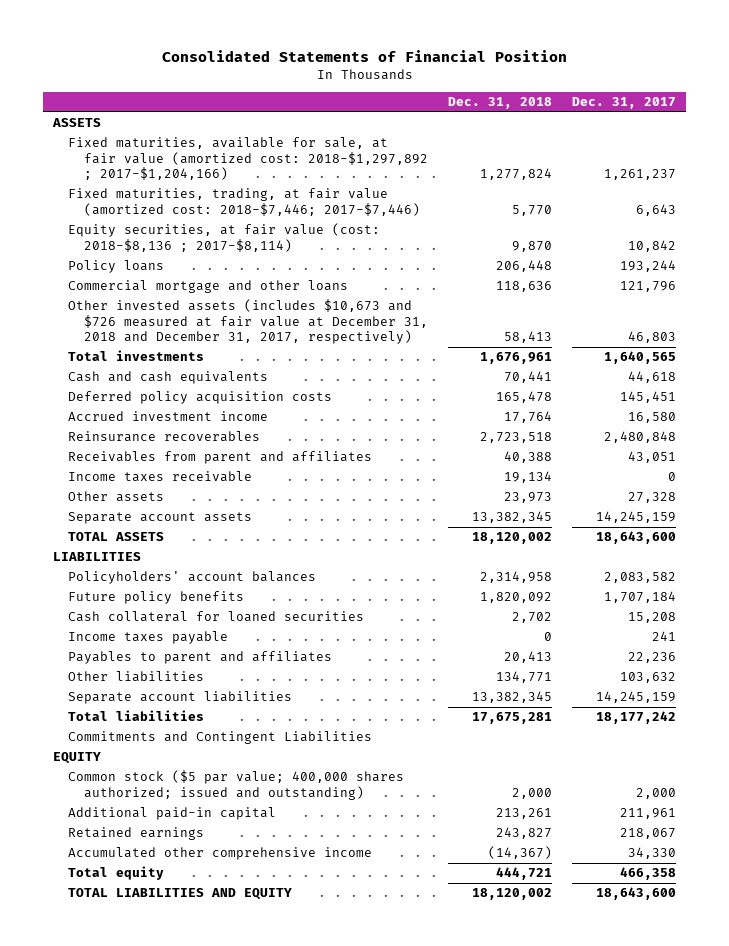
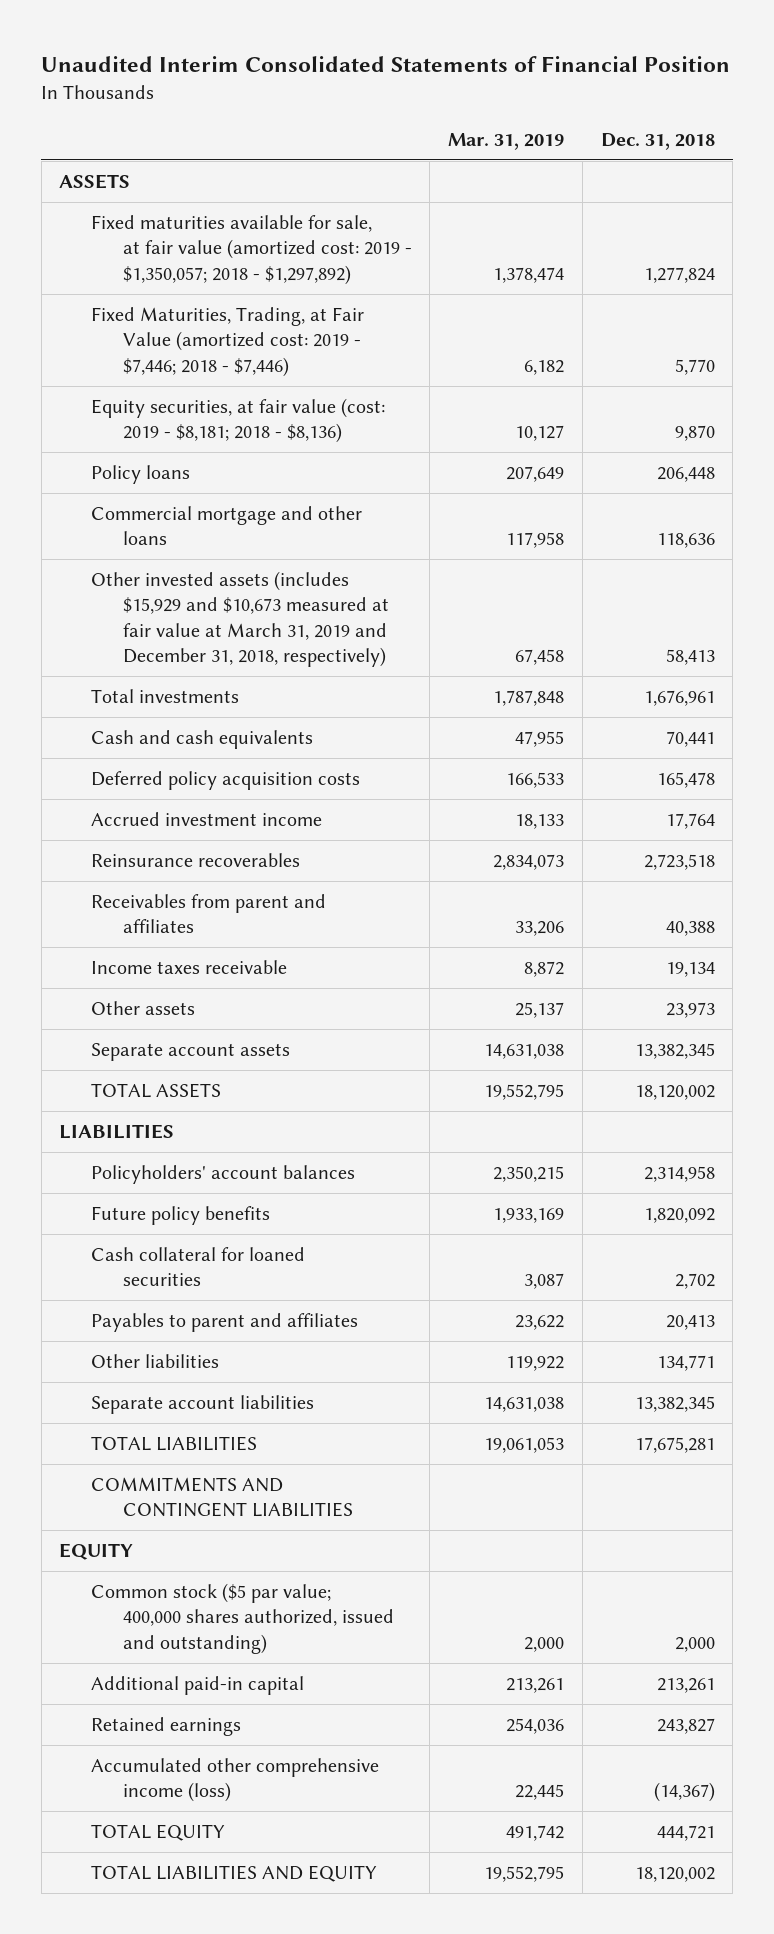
[161,50,567,63] Consolidated Statements of Financial Position -> [41,55,731,72] Unaudited Interim Consolidated Statements of Financial Position
[572,96,677,109] Dec. 31, 2017 -> none
none -> [448,132,565,150] Mar. 31, 2019
[68,137,428,181] Fixed maturities, available for sale, at fair value (amortized cost: 2018-$1,297,892 ; 2017-$1,204,166) -> [90,214,412,285] Fixed maturities available for sale, at fair value (amortized cost: 2019 - $1,350,057; 2018 - $1,297,892)
[68,188,420,216] Fixed maturities, trading, at fair value (amortized cost: 2018-$7,446; 2017-$7,446) -> [90,306,364,377] Fixed Maturities, Trading, at Fair Value (amortized cost: 2019 - $7,446; 2018 - $7,446)
[68,223,381,252] Equity securities, at fair value (cost: 2018-$8,136 ; 2017-$8,114) -> [90,397,385,444] Equity securities, at fair value (cost: 2019 - $8,181; 2018 - $8,136)
[68,299,428,345] Other invested assets (includes $10,673 and $726 measured at fair value at December 31, 2018 and December 31, 2017, respectively) -> [90,570,389,668] Other invested assets (includes $15,929 and $10,673 measured at fair value at March 31, 2019 and December 31, 2018, respectively)
[68,631,229,645] Income taxes payable -> none
[68,710,205,722] Total liabilities -> [90,1435,257,1451] TOTAL LIABILITIES
[68,731,373,745] Commitments and Contingent Liabilities -> [90,1476,353,1518] COMMITMENTS AND CONTINGENT LIABILITIES
[68,770,405,800] Common stock ($5 par value; 400,000 shares authorized; issued and outstanding) -> [90,1582,394,1654] Common stock ($5 par value; 400,000 shares authorized, issued and outstanding)
[68,847,373,861] Accumulated other comprehensive income -> [90,1757,379,1803] Accumulated other comprehensive income (loss)
[68,866,165,881] Total equity -> [90,1823,225,1841] TOTAL EQUITY

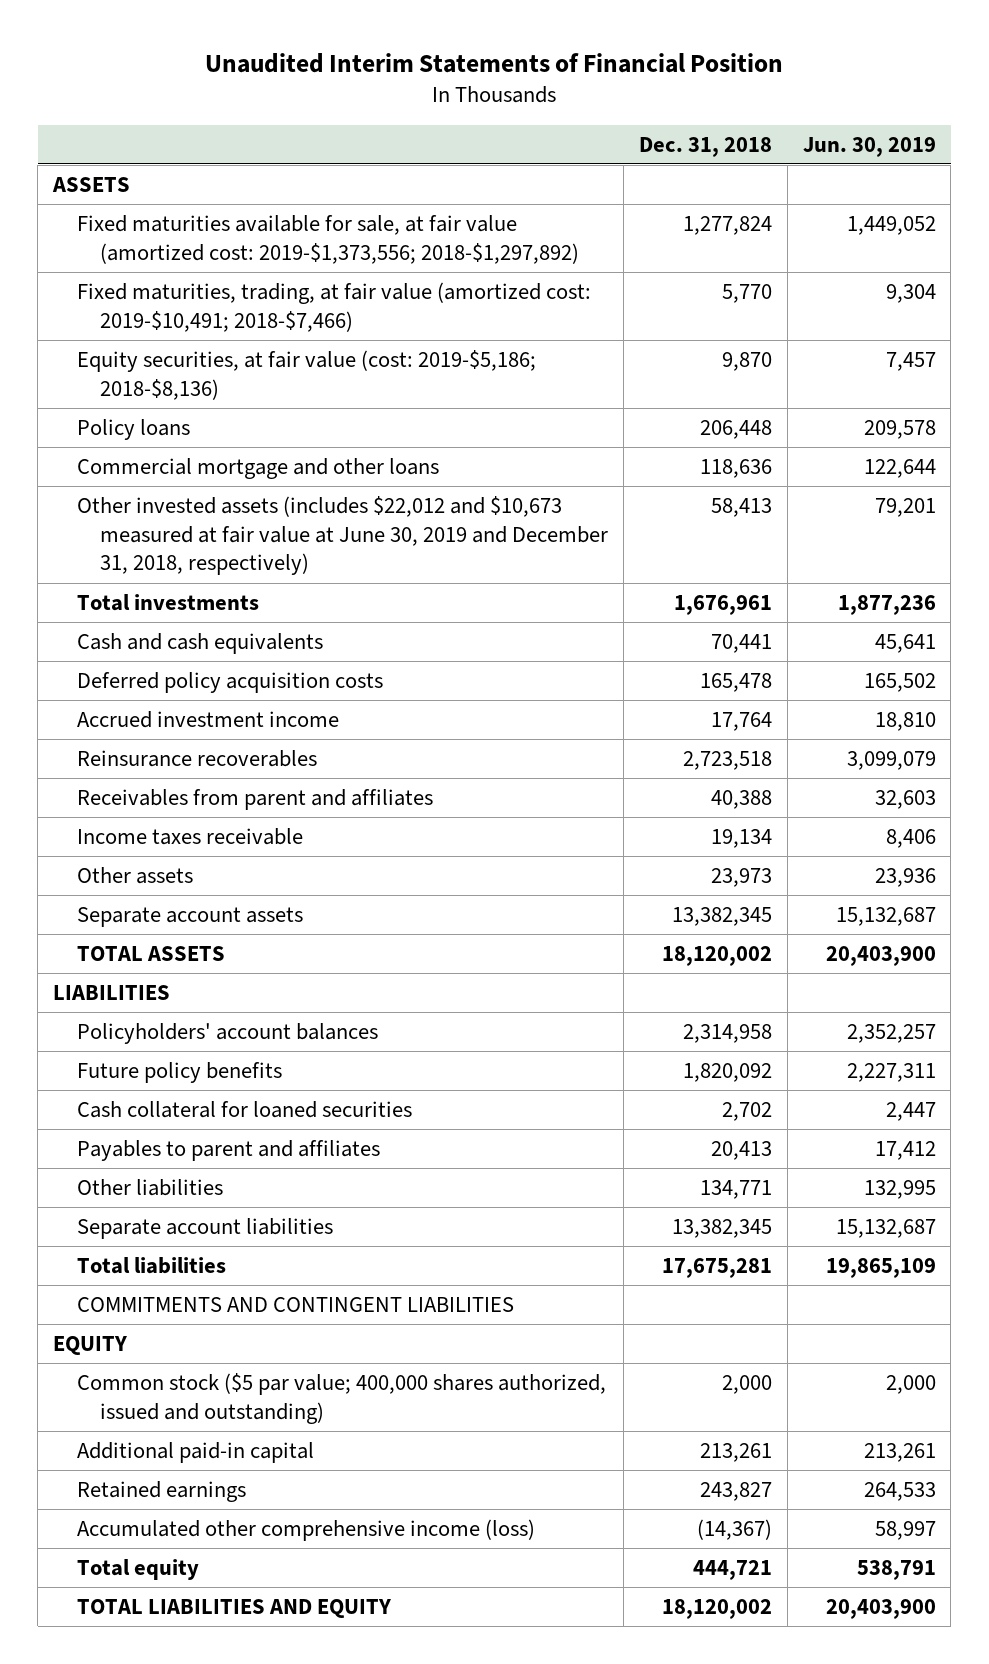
[41,55,731,72] Unaudited Interim Consolidated Statements of Financial Position -> [205,53,784,74] Unaudited Interim Statements of Financial Position
[448,132,565,150] Mar. 31, 2019 -> none
none -> [802,136,936,157] Jun. 30, 2019
[90,214,412,285] Fixed maturities available for sale, at fair value (amortized cost: 2019 - $1,350,057; 2018 - $1,297,892) -> [76,214,580,264] Fixed maturities available for sale, at fair value (amortized cost: 2019-$1,373,556; 2018-$1,297,892)
[90,306,364,377] Fixed Maturities, Trading, at Fair Value (amortized cost: 2019 - $7,446; 2018 - $7,446) -> [76,281,591,332] Fixed maturities, trading, at fair value (amortized cost: 2019-$10,491; 2018-$7,466)
[90,397,385,444] Equity securities, at fair value (cost: 2019 - $8,181; 2018 - $8,136) -> [76,349,536,400] Equity securities, at fair value (cost: 2019-$5,186; 2018-$8,136)
[90,570,389,668] Other invested assets (includes $15,929 and $10,673 measured at fair value at March 31, 2019 and December 31, 2018, respectively) -> [76,495,609,576] Other invested assets (includes $22,012 and $10,673 measured at fair value at June 30, 2019 and December 31, 2018, respectively)
[90,1435,257,1451] TOTAL LIABILITIES -> [76,1256,226,1274] Total liabilities
[90,1823,225,1841] TOTAL EQUITY -> [76,1558,199,1580] Total equity

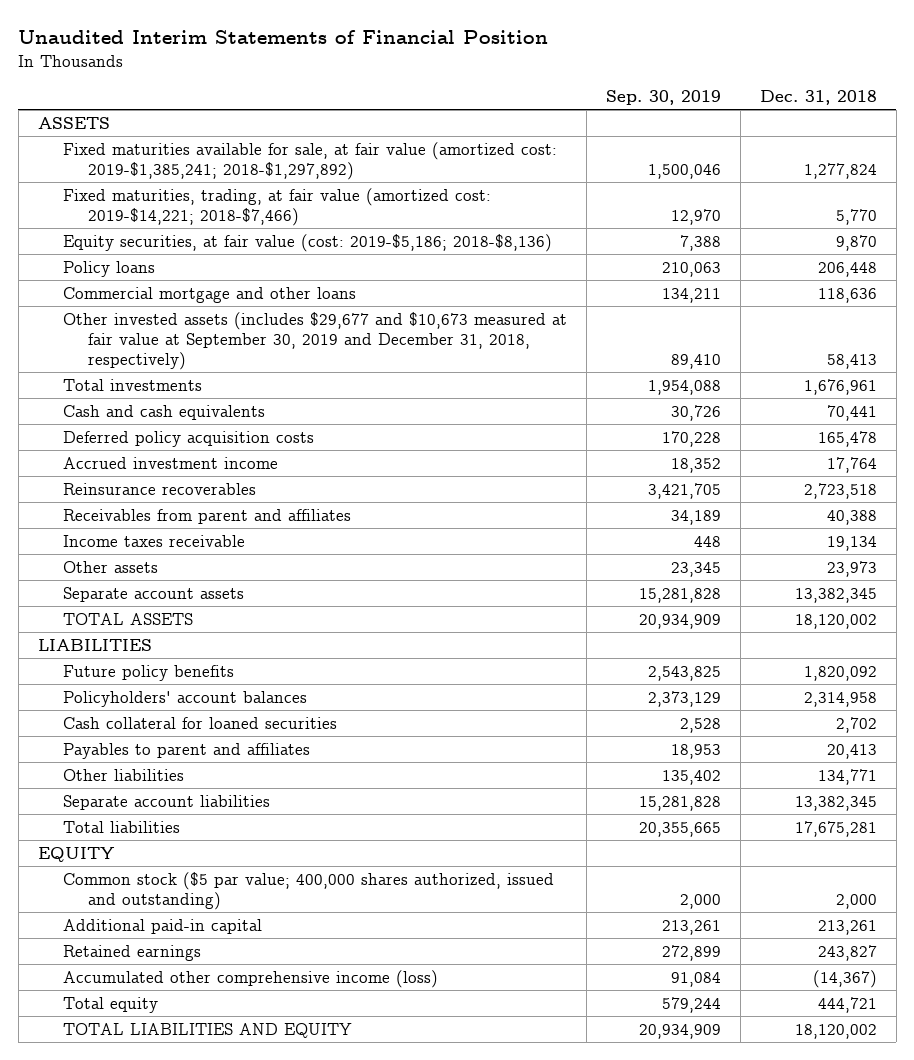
[802,136,936,157] Jun. 30, 2019 -> none
none -> [605,90,721,106] Sep. 30, 2019
[76,214,580,264] Fixed maturities available for sale, at fair value (amortized cost: 2019-$1,373,556; 2018-$1,297,892) -> [62,141,557,180] Fixed maturities available for sale, at fair value (amortized cost: 2019-$1,385,241; 2018-$1,297,892)
[76,281,591,332] Fixed maturities, trading, at fair value (amortized cost: 2019-$10,491; 2018-$7,466) -> [62,187,491,226] Fixed maturities, trading, at fair value (amortized cost: 2019-$14,221; 2018-$7,466)
[76,495,609,576] Other invested assets (includes $22,012 and $10,673 measured at fair value at June 30, 2019 and December 31, 2018, respectively) -> [62,311,567,370] Other invested assets (includes $29,677 and $10,673 measured at fair value at September 30, 2019 and December 31, 2018, respectively)
[76,1022,378,1044] Policyholders' account balances -> [62,690,307,707] Policyholders' account balances
[76,1296,514,1312] COMMITMENTS AND CONTINGENT LIABILITIES -> none

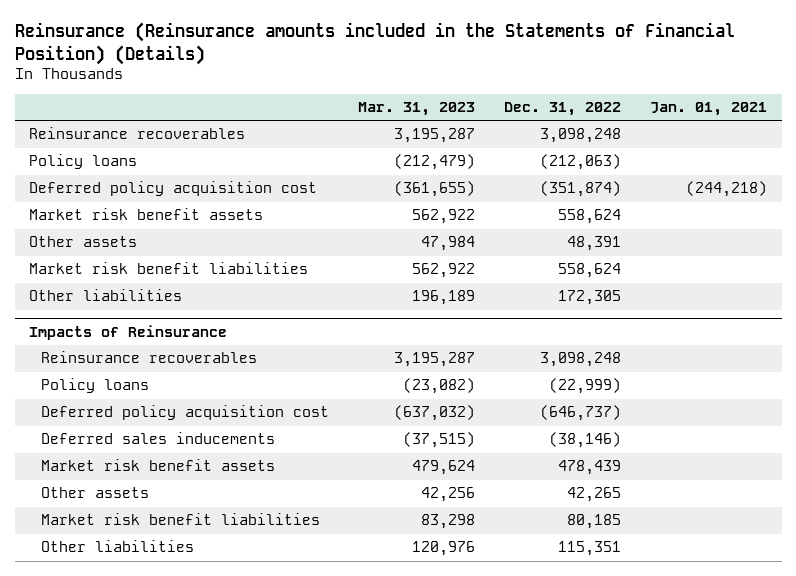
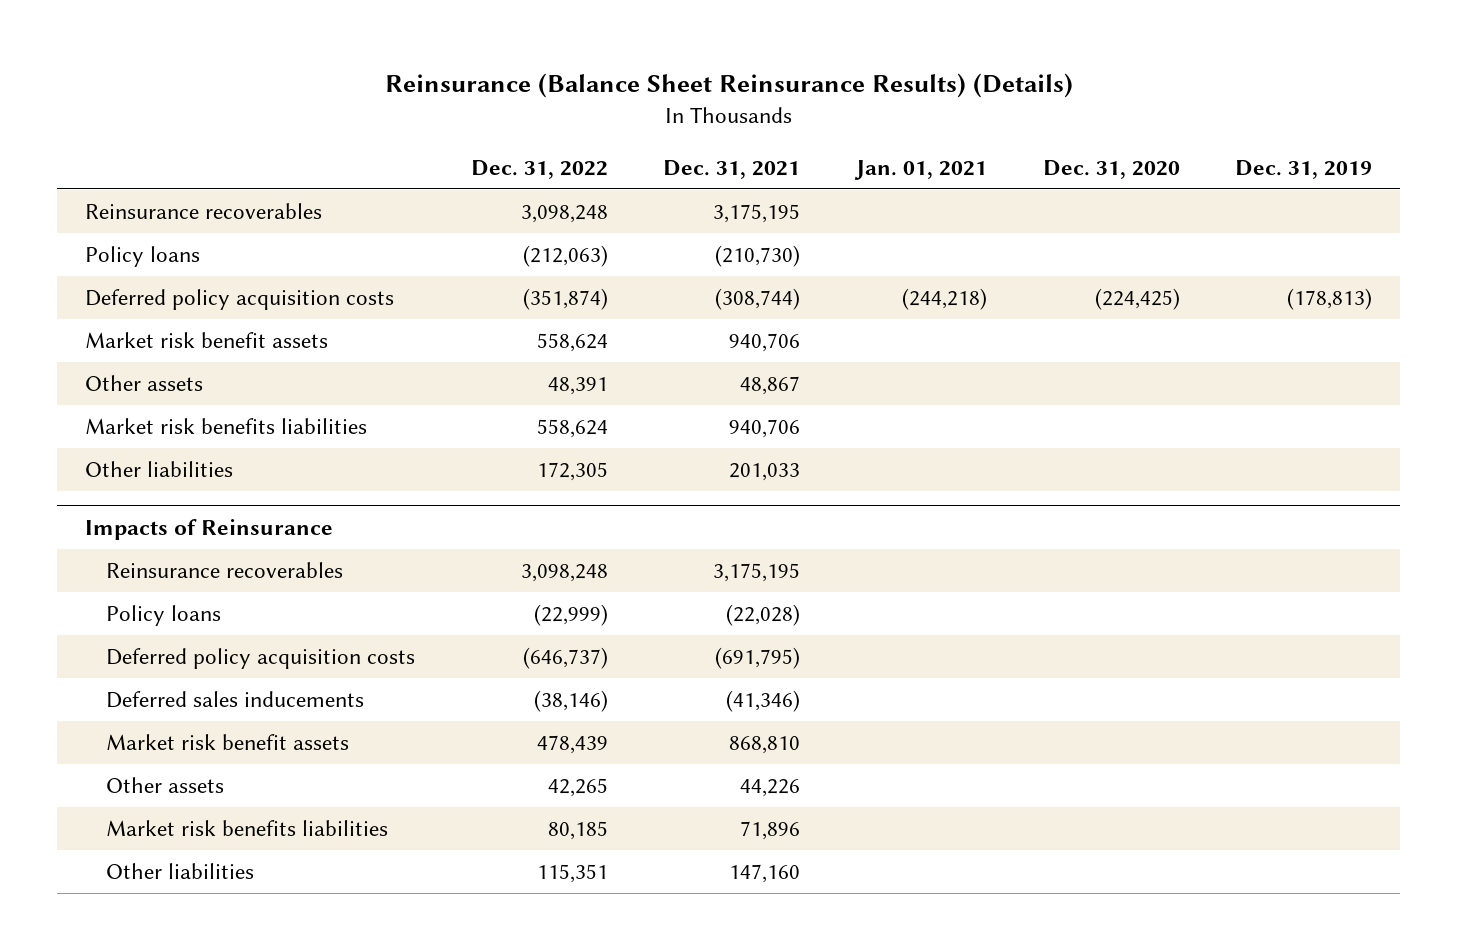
[14,22,735,65] Reinsurance (Reinsurance amounts included in the Statements of Financial Position) (Details) -> [384,73,1073,99] Reinsurance (Balance Sheet Reinsurance Results) (Details)
[358,102,476,117] Mar. 31, 2023 -> none
none -> [663,159,801,179] Dec. 31, 2021
none -> [1042,159,1180,179] Dec. 31, 2020
none -> [1235,159,1373,179] Dec. 31, 2019
[29,181,318,197] Deferred policy acquisition cost -> [84,288,394,310] Deferred policy acquisition costs
[29,262,309,275] Market risk benefit liabilities -> [84,417,367,434] Market risk benefits liabilities
[41,405,330,421] Deferred policy acquisition cost -> [106,647,416,669] Deferred policy acquisition costs
[41,513,321,526] Market risk benefit liabilities -> [106,819,389,836] Market risk benefits liabilities

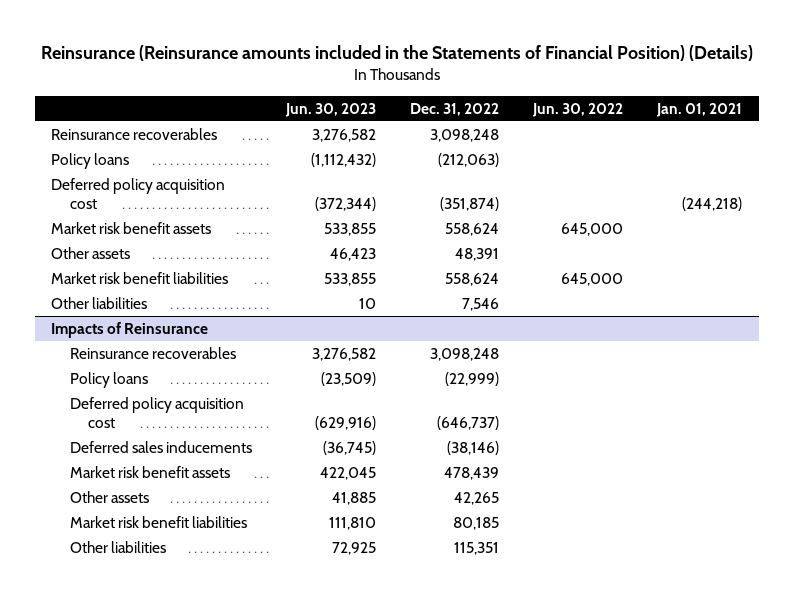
[384,73,1073,99] Reinsurance (Balance Sheet Reinsurance Results) (Details) -> [40,44,753,61] Reinsurance (Reinsurance amounts included in the Statements of Financial Position) (Details)
[663,159,801,179] Dec. 31, 2021 -> none
[1042,159,1180,179] Dec. 31, 2020 -> none
[1235,159,1373,179] Dec. 31, 2019 -> none
none -> [284,102,376,117] Jun. 30, 2023
none -> [531,102,623,117] Jun. 30, 2022
[84,288,394,310] Deferred policy acquisition costs -> [51,178,226,209] Deferred policy acquisition cost
[84,417,367,434] Market risk benefits liabilities -> [51,272,229,285] Market risk benefit liabilities
[536,461,608,481] 172,305 -> [461,298,499,312] 7,546
[106,647,416,669] Deferred policy acquisition costs -> [69,397,244,428] Deferred policy acquisition cost
[106,819,389,836] Market risk benefits liabilities -> [69,516,247,529] Market risk benefit liabilities

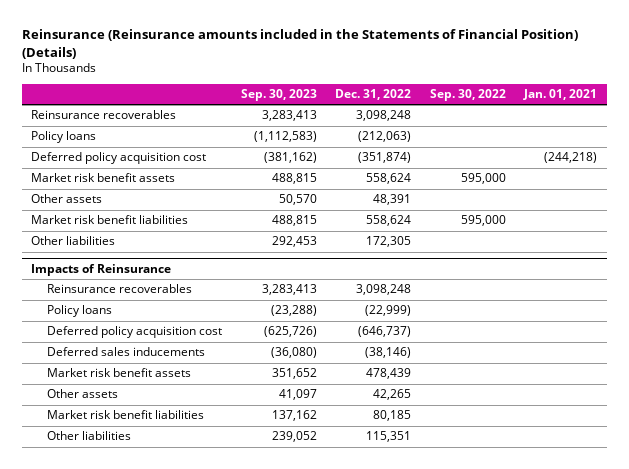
[284,102,376,117] Jun. 30, 2023 -> none
[531,102,623,117] Jun. 30, 2022 -> none
none -> [240,89,317,102] Sep. 30, 2023
none -> [429,89,506,102] Sep. 30, 2022
[461,298,499,312] 7,546 -> [366,236,412,248] 172,305

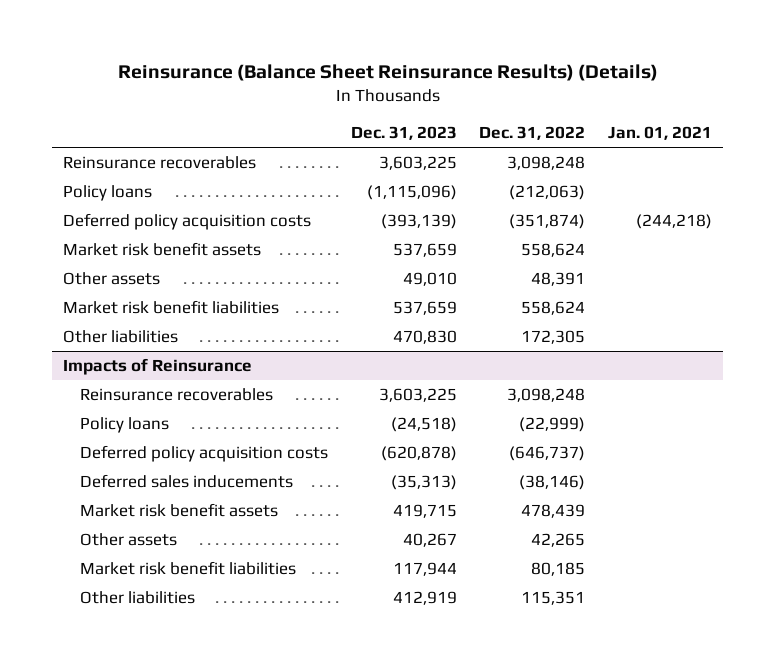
[21,29,578,60] Reinsurance (Reinsurance amounts included in the Statements of Financial Position) (Details) -> [117,64,658,82] Reinsurance (Balance Sheet Reinsurance Results) (Details)
[240,89,317,102] Sep. 30, 2023 -> none
[429,89,506,102] Sep. 30, 2022 -> none
none -> [350,126,457,141] Dec. 31, 2023
[31,152,207,165] Deferred policy acquisition cost -> [63,213,312,231] Deferred policy acquisition costs
[47,326,223,339] Deferred policy acquisition cost -> [79,445,328,463] Deferred policy acquisition costs

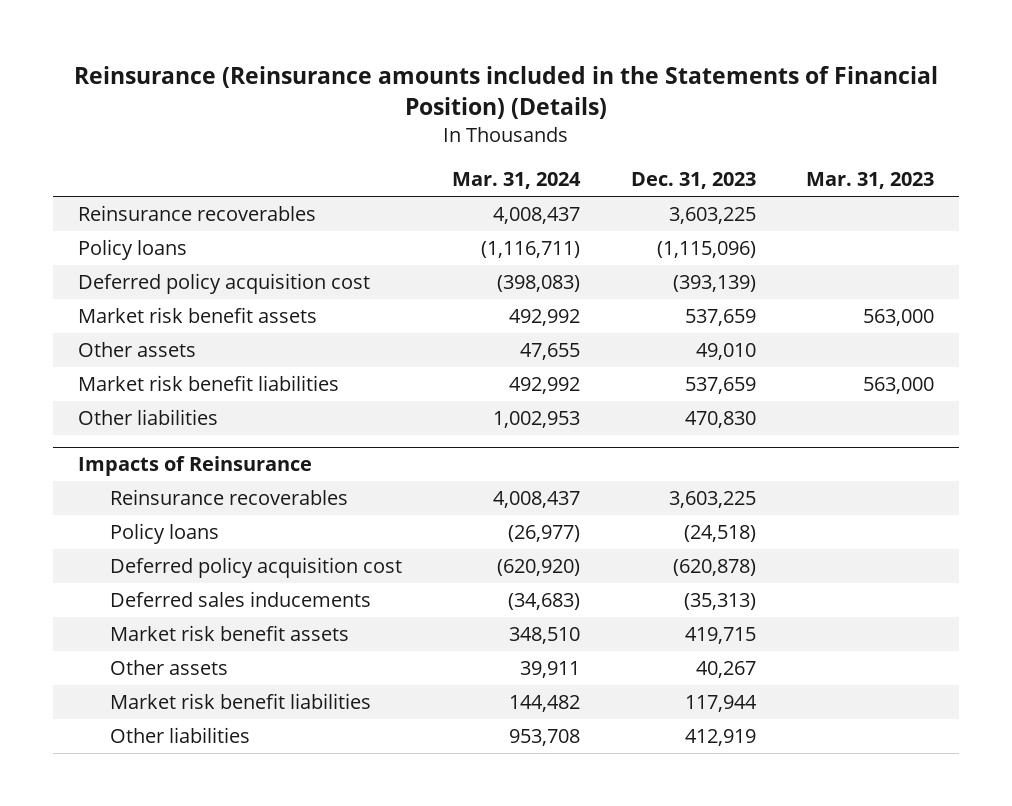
[117,64,658,82] Reinsurance (Balance Sheet Reinsurance Results) (Details) -> [74,66,939,120] Reinsurance (Reinsurance amounts included in the Statements of Financial Position) (Details)
[479,126,586,141] Dec. 31, 2022 -> none
[608,126,713,141] Jan. 01, 2021 -> none
none -> [452,172,582,190] Mar. 31, 2024
none -> [806,172,935,190] Mar. 31, 2023
[63,213,312,231] Deferred policy acquisition costs -> [78,272,371,294] Deferred policy acquisition cost
[79,445,328,463] Deferred policy acquisition costs -> [109,556,402,578] Deferred policy acquisition cost

